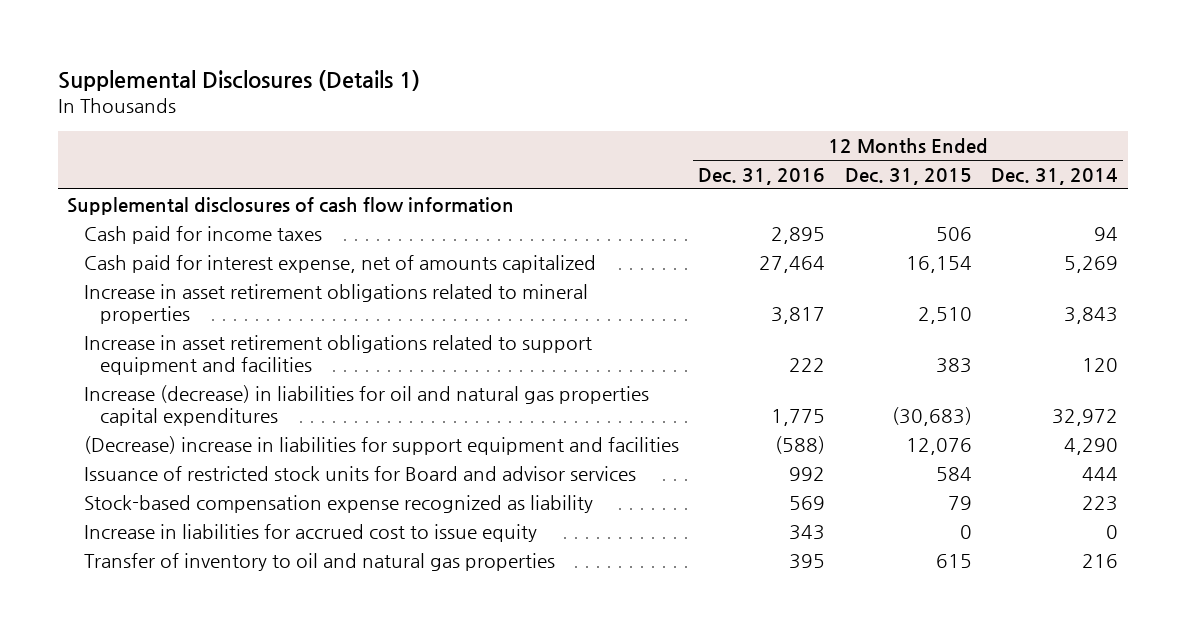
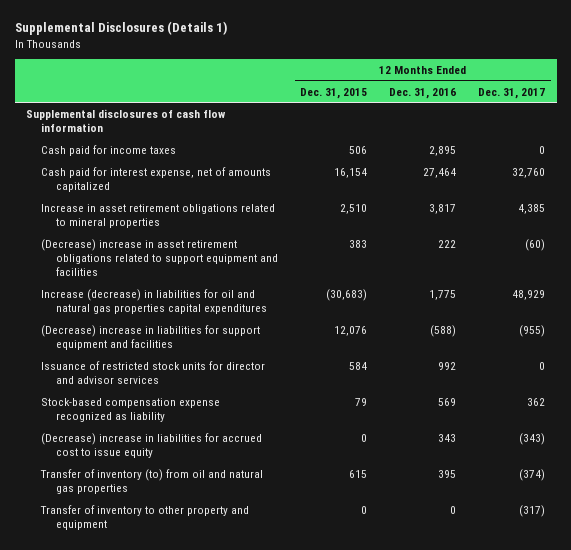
[991,168,1119,186] Dec. 31, 2014 -> none
none -> [478,87,546,99] Dec. 31, 2017
[83,334,592,375] Increase in asset retirement obligations related to support equipment and facilities -> [40,238,278,277] (Decrease) increase in asset retirement obligations related to support equipment and facilities
[83,465,636,481] Issuance of restricted stock units for Board and advisor services -> [40,360,265,385] Issuance of restricted stock units for director and advisor services
[83,523,537,542] Increase in liabilities for accrued cost to issue equity -> [40,432,262,459] (Decrease) increase in liabilities for accrued cost to issue equity
[83,552,555,571] Transfer of inventory to oil and natural gas properties -> [39,468,263,495] Transfer of inventory (to) from oil and natural gas properties
none -> [39,504,249,531] Transfer of inventory to other property and equipment

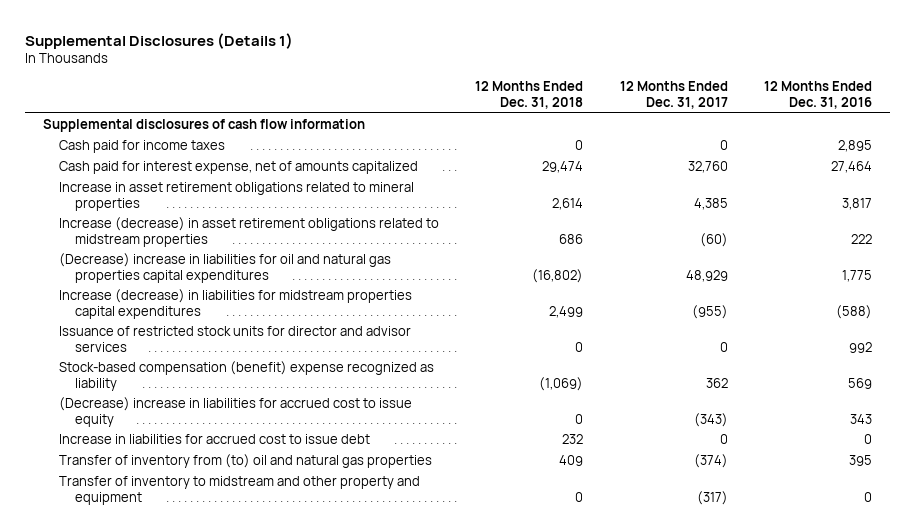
[300,87,368,99] Dec. 31, 2015 -> none
none -> [475,81,584,109] 12 Months Ended Dec. 31, 2018
[40,238,278,277] (Decrease) increase in asset retirement obligations related to support equipment and facilities -> [59,217,440,247] Increase (decrease) in asset retirement obligations related to midstream properties
[40,288,267,315] Increase (decrease) in liabilities for oil and natural gas properties capital expenditures -> [59,253,392,283] (Decrease) increase in liabilities for oil and natural gas properties capital expenditures
[40,324,260,351] (Decrease) increase in liabilities for support equipment and facilities -> [59,289,413,319] Increase (decrease) in liabilities for midstream properties capital expenditures
[40,397,220,423] Stock-based compensation expense recognized as liability -> [59,361,435,391] Stock-based compensation (benefit) expense recognized as liability
none -> [59,434,371,445] Increase in liabilities for accrued cost to issue debt
[39,468,263,495] Transfer of inventory (to) from oil and natural gas properties -> [59,454,433,469] Transfer of inventory from (to) oil and natural gas properties
[39,504,249,531] Transfer of inventory to other property and equipment -> [59,476,421,505] Transfer of inventory to midstream and other property and equipment

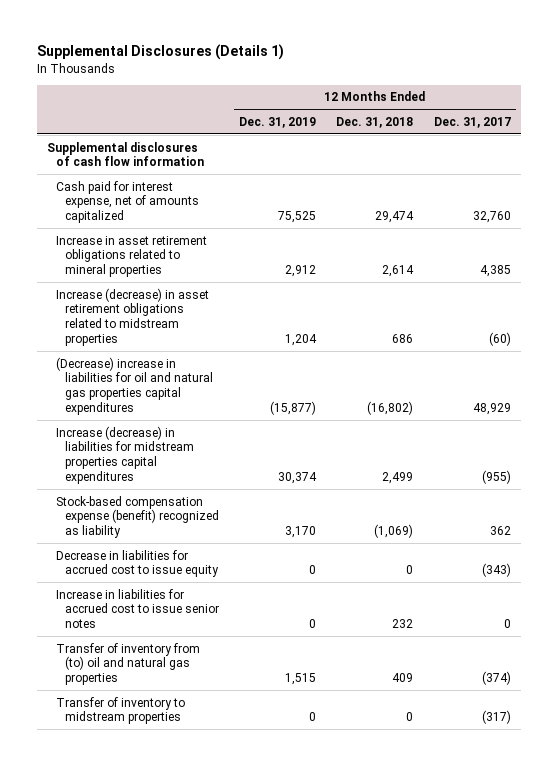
[763,81,872,109] 12 Months Ended Dec. 31, 2016 -> none
none -> [239,116,317,128] Dec. 31, 2019
[59,140,226,154] Cash paid for income taxes -> none
[59,326,412,352] Issuance of restricted stock units for director and advisor services -> none
[59,361,435,391] Stock-based compensation (benefit) expense recognized as liability -> [56,495,219,538] Stock-based compensation expense (benefit) recognized as liability
[59,397,413,427] (Decrease) increase in liabilities for accrued cost to issue equity -> [56,549,219,578] Decrease in liabilities for accrued cost to issue equity
[59,434,371,445] Increase in liabilities for accrued cost to issue debt -> [56,588,219,628] Increase in liabilities for accrued cost to issue senior notes
[59,476,421,505] Transfer of inventory to midstream and other property and equipment -> [56,696,186,725] Transfer of inventory to midstream properties

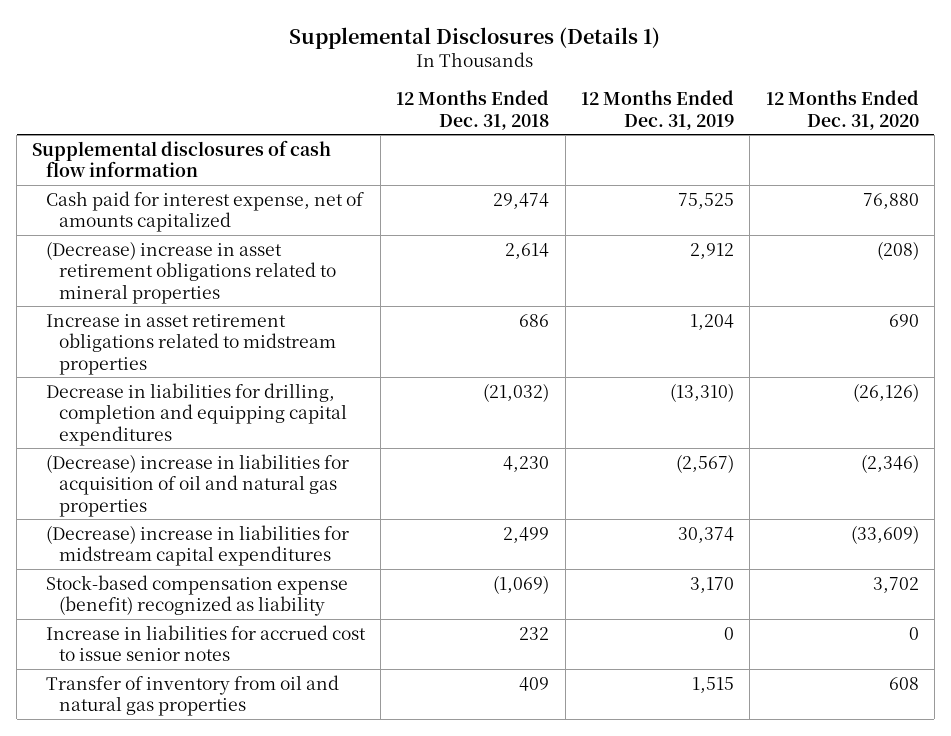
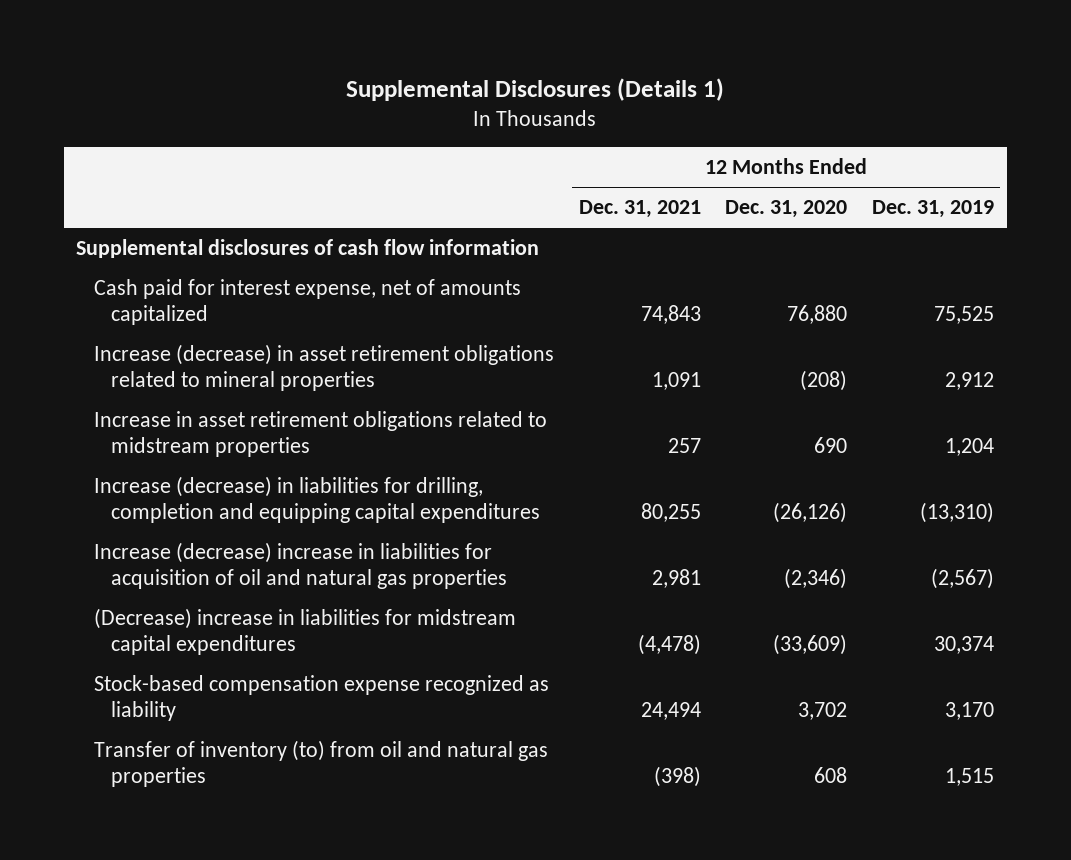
[396,90,550,130] 12 Months Ended Dec. 31, 2018 -> none
none -> [578,200,701,219] Dec. 31, 2021
[45,240,337,304] (Decrease) increase in asset retirement obligations related to mineral properties -> [93,343,554,391] Increase (decrease) in asset retirement obligations related to mineral properties
[45,382,348,446] Decrease in liabilities for drilling, completion and equipping capital expenditures -> [93,475,541,523] Increase (decrease) in liabilities for drilling, completion and equipping capital expenditures
[45,453,349,517] (Decrease) increase in liabilities for acquisition of oil and natural gas properties -> [93,541,508,589] Increase (decrease) increase in liabilities for acquisition of oil and natural gas properties
[45,624,366,662] Increase in liabilities for accrued cost to issue senior notes -> none
[45,574,348,617] Stock-based compensation expense (benefit) recognized as liability -> [93,674,549,721] Stock-based compensation expense recognized as liability
[45,674,339,717] Transfer of inventory from oil and natural gas properties -> [93,739,548,787] Transfer of inventory (to) from oil and natural gas properties

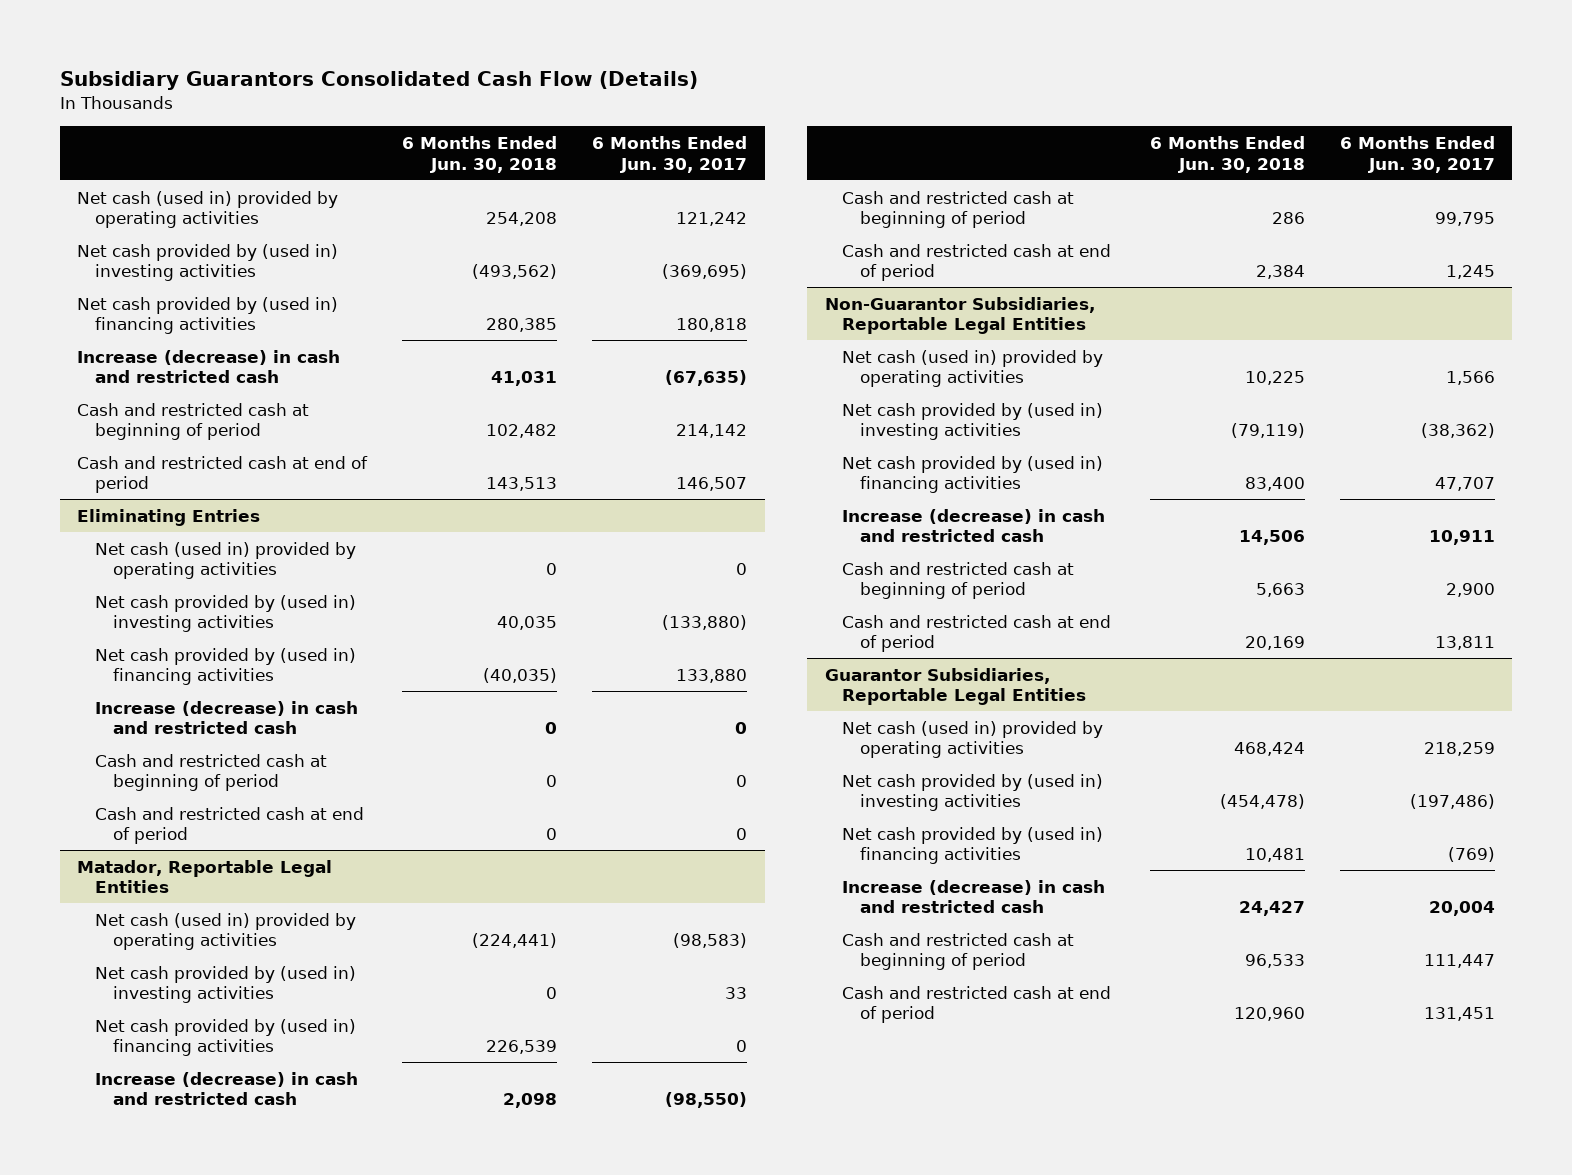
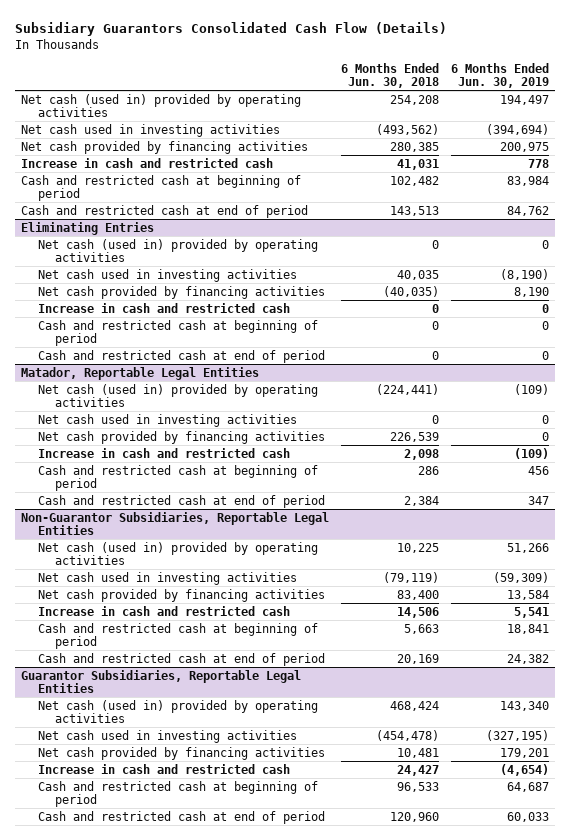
[592,135,748,173] 6 Months Ended Jun. 30, 2017 -> none
none -> [450,62,549,88] 6 Months Ended Jun. 30, 2019
[77,243,339,282] Net cash provided by (used in) investing activities -> [21,123,281,137] Net cash used in investing activities
[77,296,339,335] Net cash provided by (used in) financing activities -> [21,140,309,154] Net cash provided by financing activities
[77,349,341,384] Increase (decrease) in cash and restricted cash -> [21,157,274,168] Increase in cash and restricted cash
[94,594,356,633] Net cash provided by (used in) investing activities -> [38,268,298,282] Net cash used in investing activities
[94,647,356,686] Net cash provided by (used in) financing activities -> [38,285,326,299] Net cash provided by financing activities
[94,700,358,735] Increase (decrease) in cash and restricted cash -> [38,302,291,313] Increase in cash and restricted cash
[94,965,356,1004] Net cash provided by (used in) investing activities -> [38,413,298,427] Net cash used in investing activities
[94,1018,356,1057] Net cash provided by (used in) financing activities -> [38,430,326,444] Net cash provided by financing activities
[94,1071,358,1106] Increase (decrease) in cash and restricted cash -> [38,447,291,458] Increase in cash and restricted cash
[842,402,1104,441] Net cash provided by (used in) investing activities -> [38,571,298,585] Net cash used in investing activities
[842,455,1104,494] Net cash provided by (used in) financing activities -> [38,588,326,602] Net cash provided by financing activities
[842,508,1106,543] Increase (decrease) in cash and restricted cash -> [38,605,291,616] Increase in cash and restricted cash
[842,773,1104,812] Net cash provided by (used in) investing activities -> [38,729,298,743] Net cash used in investing activities
[842,826,1104,865] Net cash provided by (used in) financing activities -> [38,746,326,760] Net cash provided by financing activities
[842,879,1106,914] Increase (decrease) in cash and restricted cash -> [38,763,291,774] Increase in cash and restricted cash

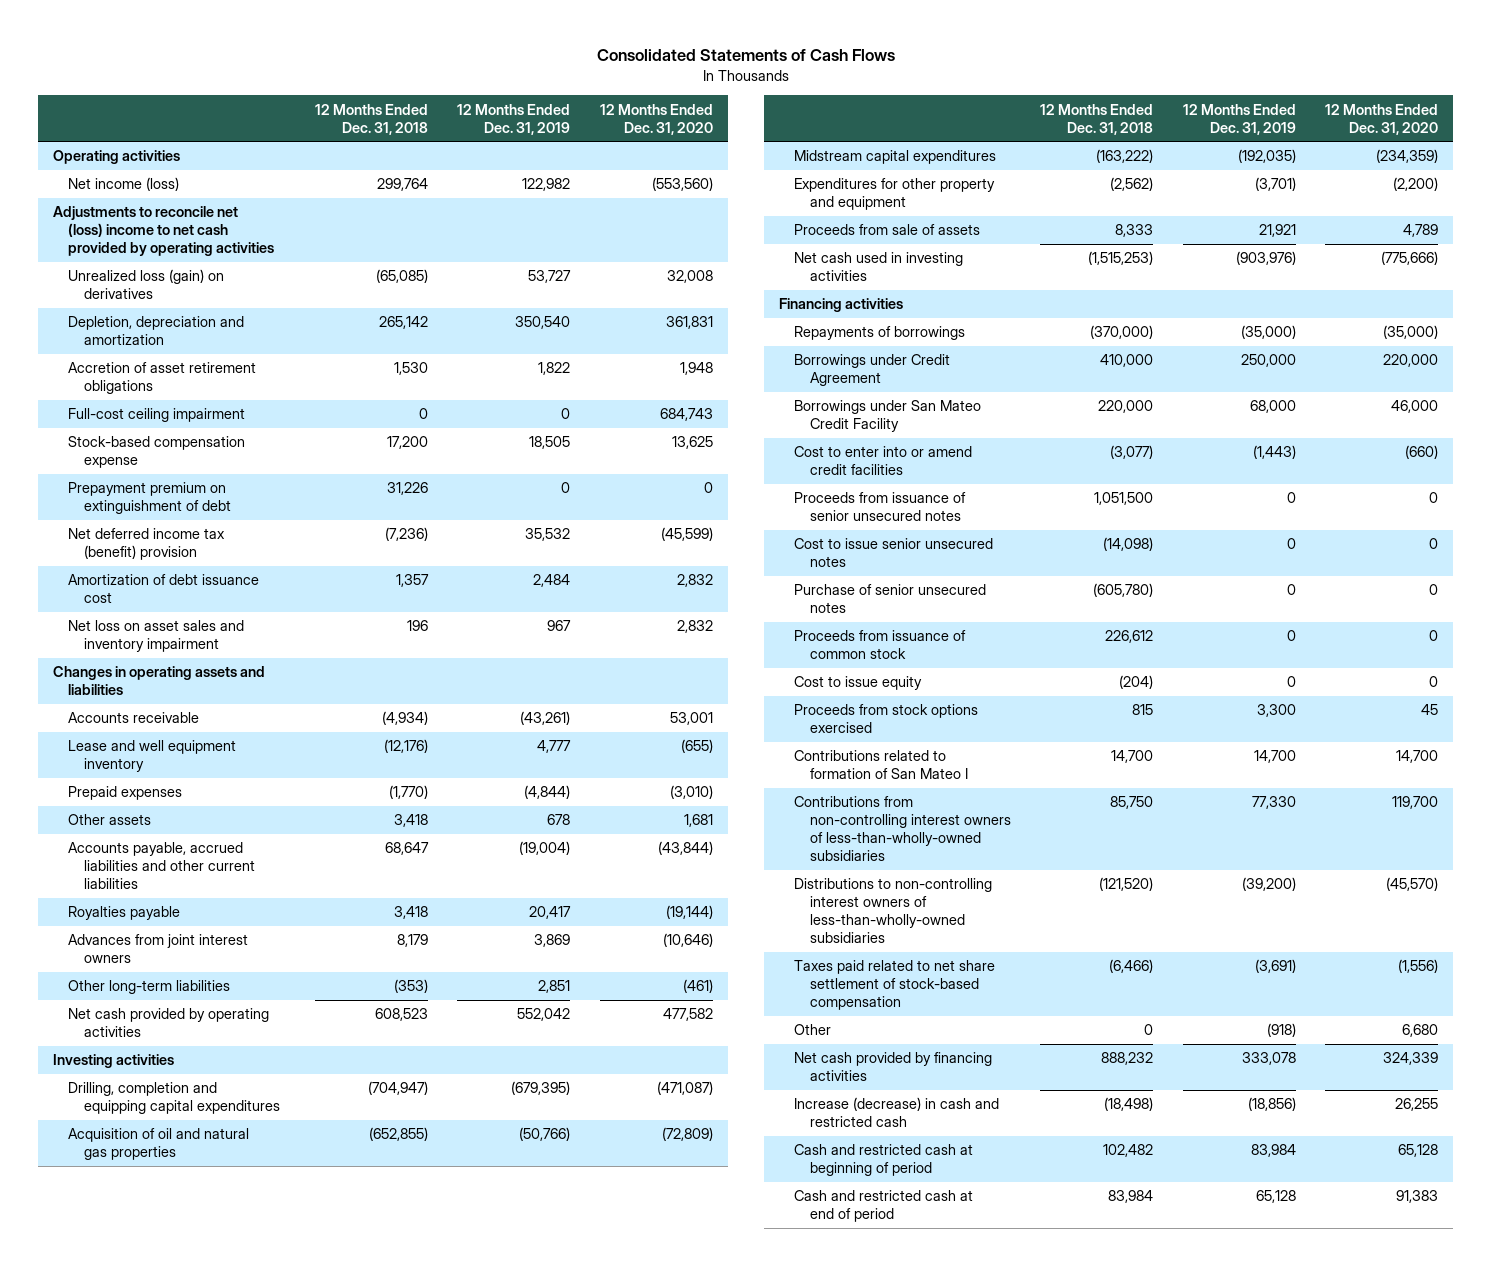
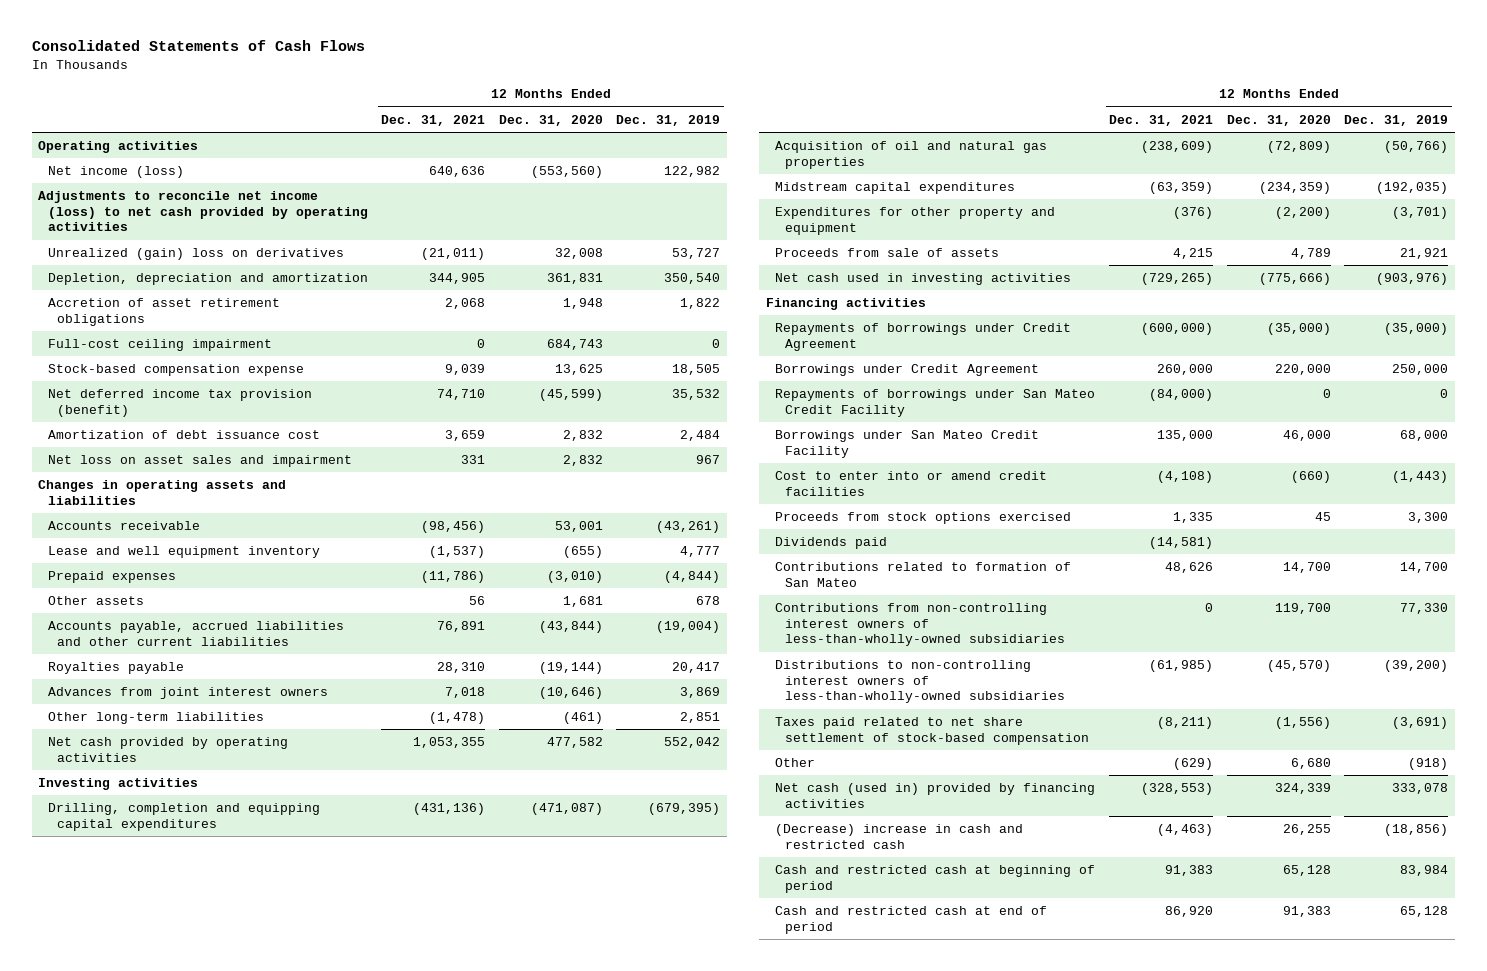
[314,103,428,135] 12 Months Ended Dec. 31, 2018 -> none
none -> [381,114,486,126] Dec. 31, 2021
[53,206,275,257] Adjustments to reconcile net (loss) income to net cash provided by operating activities -> [38,190,368,232] Adjustments to reconcile net income (loss) to net cash provided by operating activities
[68,269,225,300] Unrealized loss (gain) on derivatives -> [47,247,344,260] Unrealized (gain) loss on derivatives
[68,482,231,515] Prepayment premium on extinguishment of debt -> none
[68,528,226,561] Net deferred income tax (benefit) provision -> [47,388,312,417] Net deferred income tax provision (benefit)
[68,620,245,653] Net loss on asset sales and inventory impairment -> [47,454,352,467] Net loss on asset sales and impairment
[794,326,966,341] Repayments of borrowings -> [775,322,1072,351] Repayments of borrowings under Credit Agreement
none -> [775,388,1096,417] Repayments of borrowings under San Mateo Credit Facility
[794,492,967,522] Proceeds from issuance of senior unsecured notes -> none
[794,538,994,568] Cost to issue senior unsecured notes -> none
[794,584,987,614] Purchase of senior unsecured notes -> none
[794,630,967,660] Proceeds from issuance of common stock -> none
[794,676,923,691] Cost to issue equity -> none
none -> [775,536,888,549] Dividends paid
[794,750,968,780] Contributions related to formation of San Mateo I -> [775,561,1072,587] Contributions related to formation of San Mateo
[794,1052,993,1082] Net cash provided by financing activities -> [775,782,1096,808] Net cash (used in) provided by financing activities
[794,1097,1000,1128] Increase (decrease) in cash and restricted cash -> [775,823,1024,849] (Decrease) increase in cash and restricted cash

